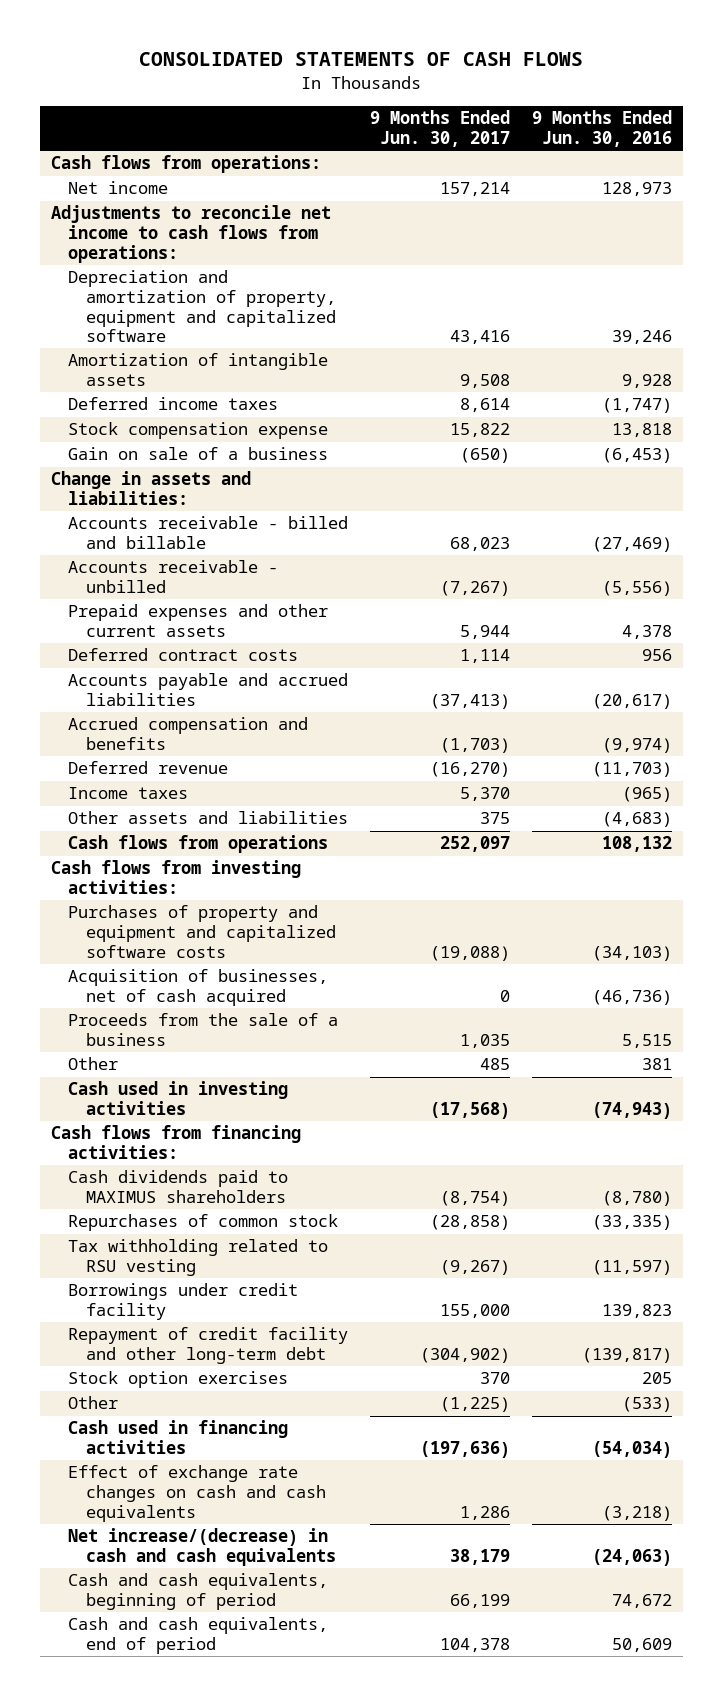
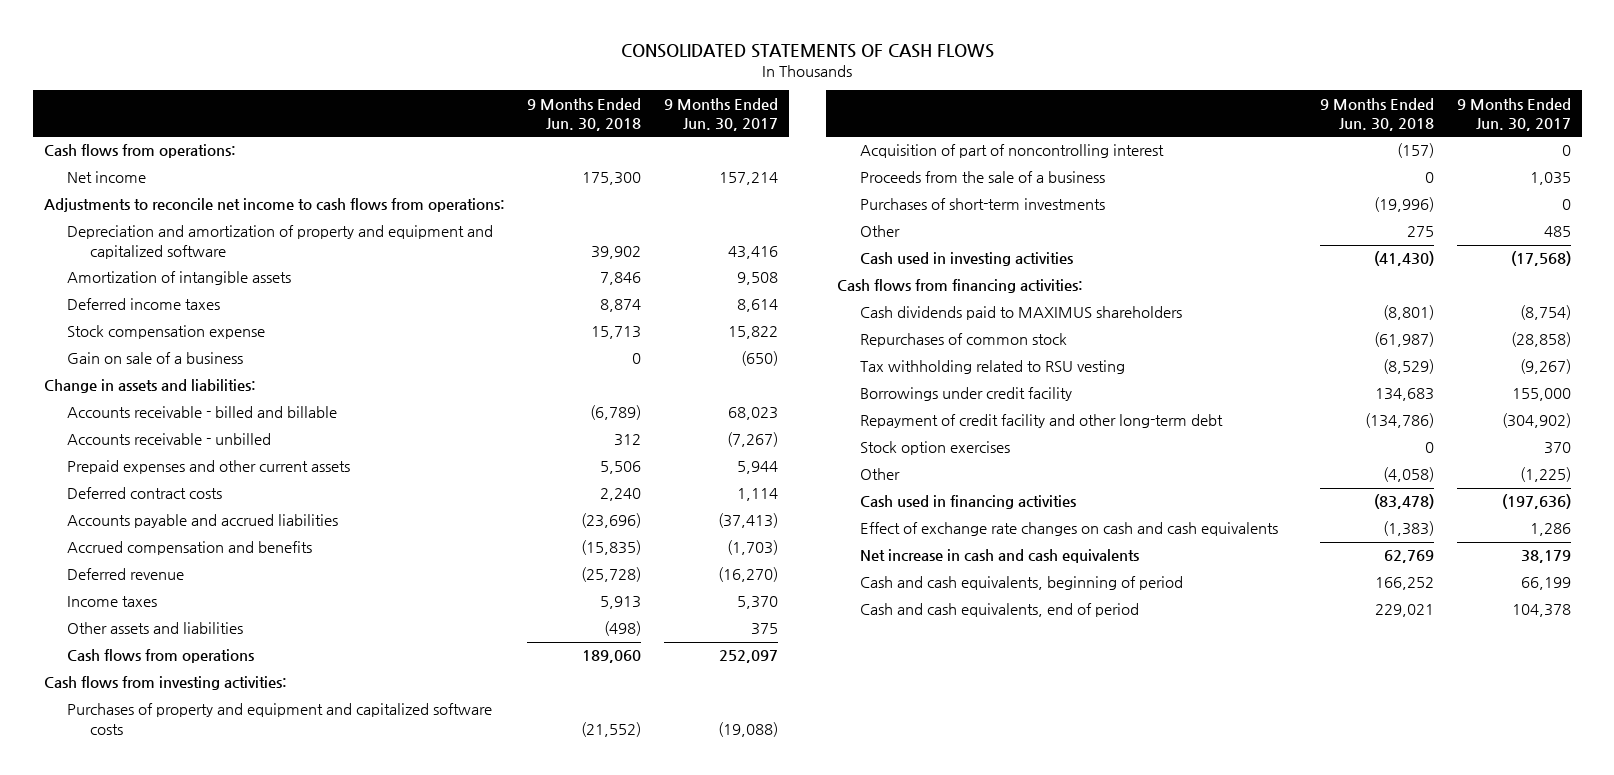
[531,110,672,147] 9 Months Ended Jun. 30, 2016 -> none
none -> [527,97,642,132] 9 Months Ended Jun. 30, 2018
[68,270,337,343] Depreciation and amortization of property, equipment and capitalized software -> [66,225,493,259] Depreciation and amortization of property and equipment and capitalized software
[68,969,329,1007] Acquisition of businesses, net of cash acquired -> none
none -> [859,144,1164,159] Acquisition of part of noncontrolling interest
none -> [859,198,1105,211] Purchases of short-term investments
[68,1528,337,1567] Net increase/(decrease) in cash and cash equivalents -> [859,549,1139,564] Net increase in cash and cash equivalents

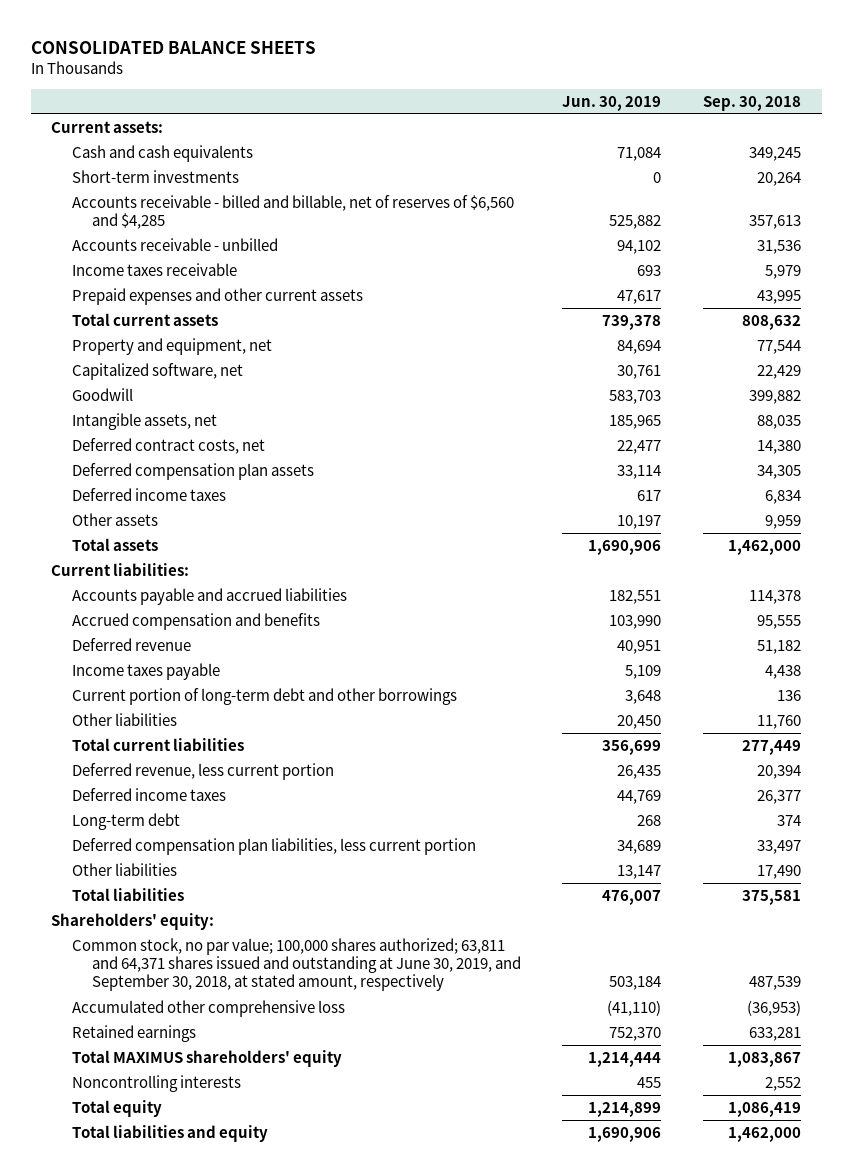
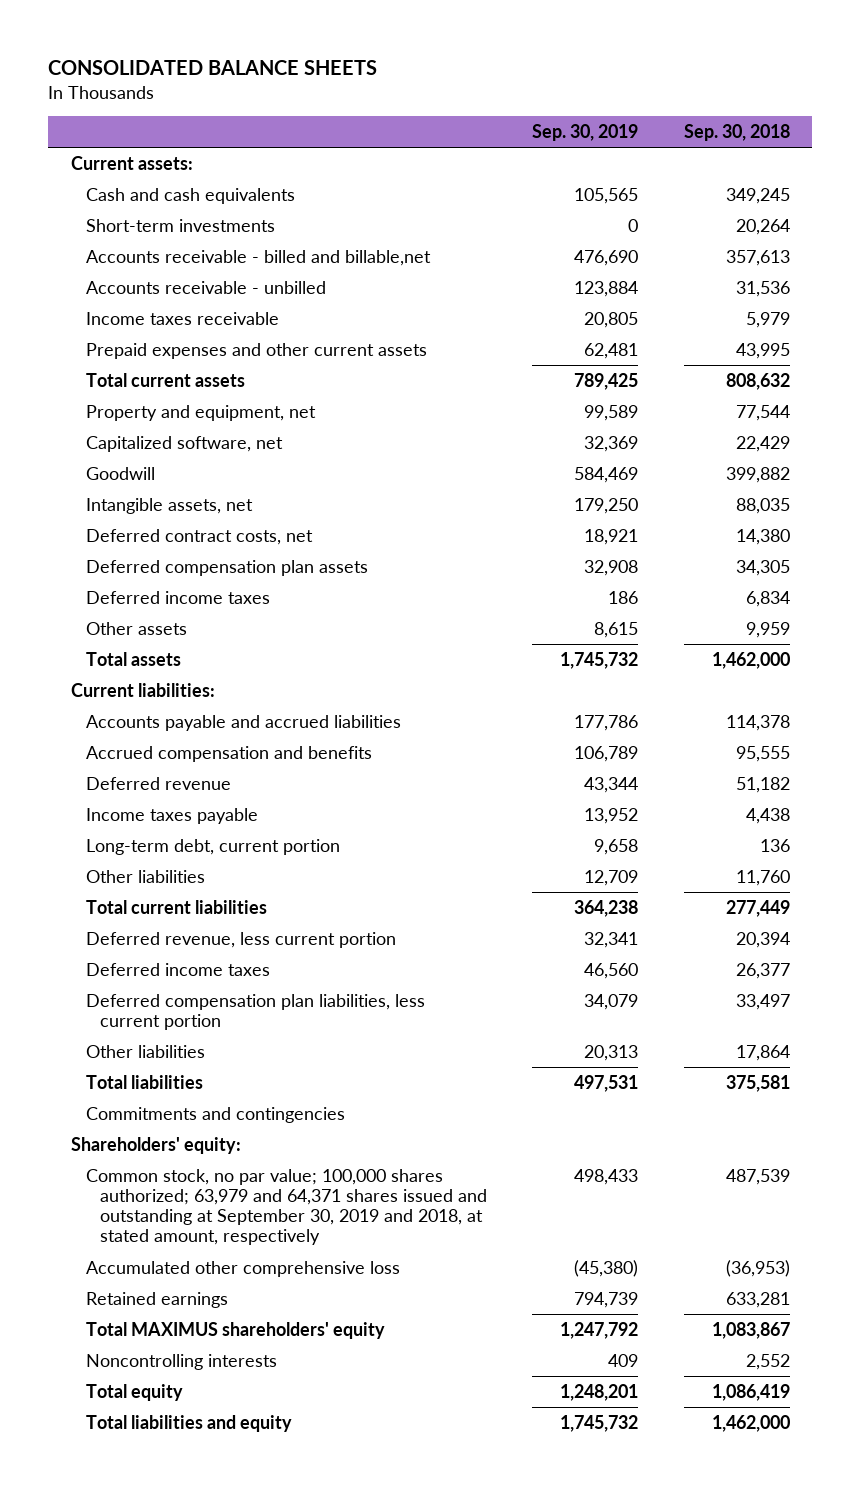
[562,95,662,111] Jun. 30, 2019 -> none
none -> [532,123,639,141] Sep. 30, 2019
[71,195,514,230] Accounts receivable - billed and billable, net of reserves of $6,560 and $4,285 -> [85,249,431,266] Accounts receivable - billed and billable,net
[71,688,457,706] Current portion of long-term debt and other borrowings -> [85,838,340,855] Long-term debt, current portion
[71,813,180,831] Long-term debt -> none
[756,865,801,880] 17,490 -> [735,1044,790,1061] 17,864
none -> [85,1106,345,1123] Commitments and contingencies
[71,938,521,992] Common stock, no par value; 100,000 shares authorized; 63,811 and 64,371 shares issued and outstanding at June 30, 2019, and September 30, 2018, at stated amount, respectively -> [85,1168,487,1246] Common stock, no par value; 100,000 shares authorized; 63,979 and 64,371 shares issued and outstanding at September 30, 2019 and 2018, at stated amount, respectively

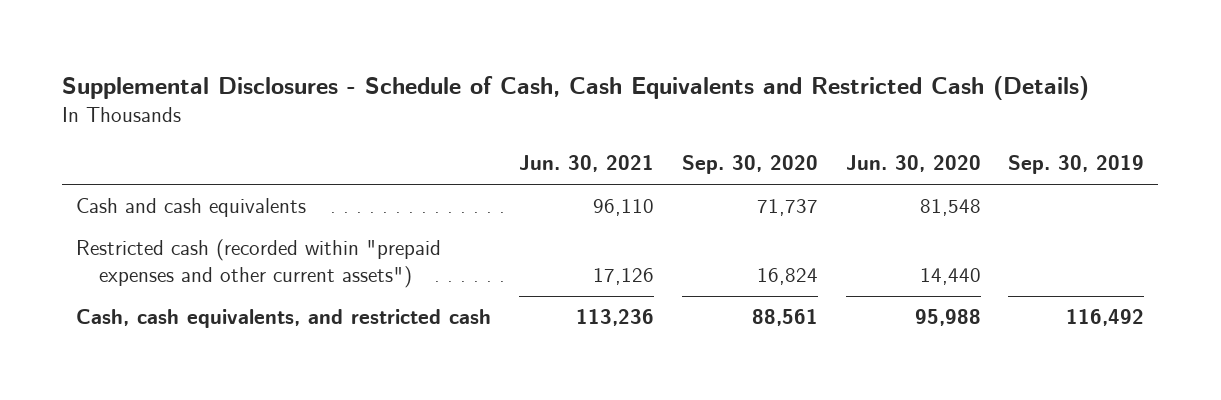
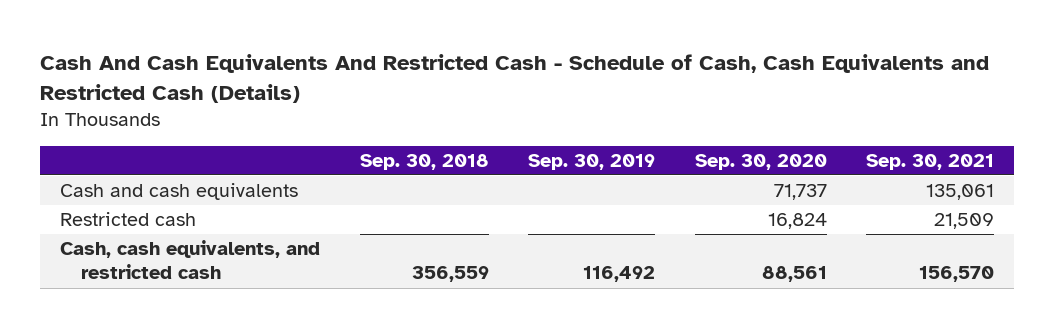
[62,75,1090,100] Supplemental Disclosures - Schedule of Cash, Cash Equivalents and Restricted Cash (Details) -> [40,54,990,104] Cash And Cash Equivalents And Restricted Cash - Schedule of Cash, Cash Equivalents and Restricted Cash (Details)
[518,155,654,173] Jun. 30, 2021 -> none
[845,155,981,173] Jun. 30, 2020 -> none
none -> [359,153,489,170] Sep. 30, 2018
none -> [866,153,995,170] Sep. 30, 2021
[76,239,442,288] Restricted cash (recorded within "prepaid expenses and other current assets") -> [60,212,197,227] Restricted cash

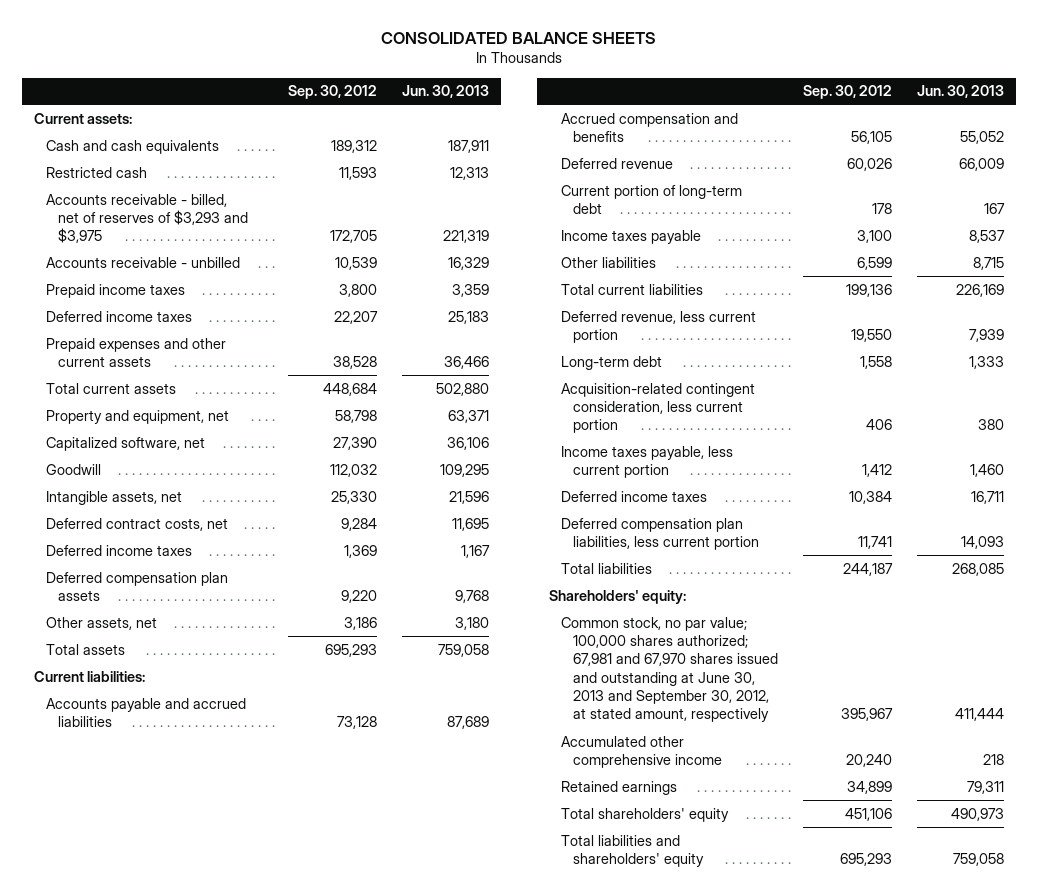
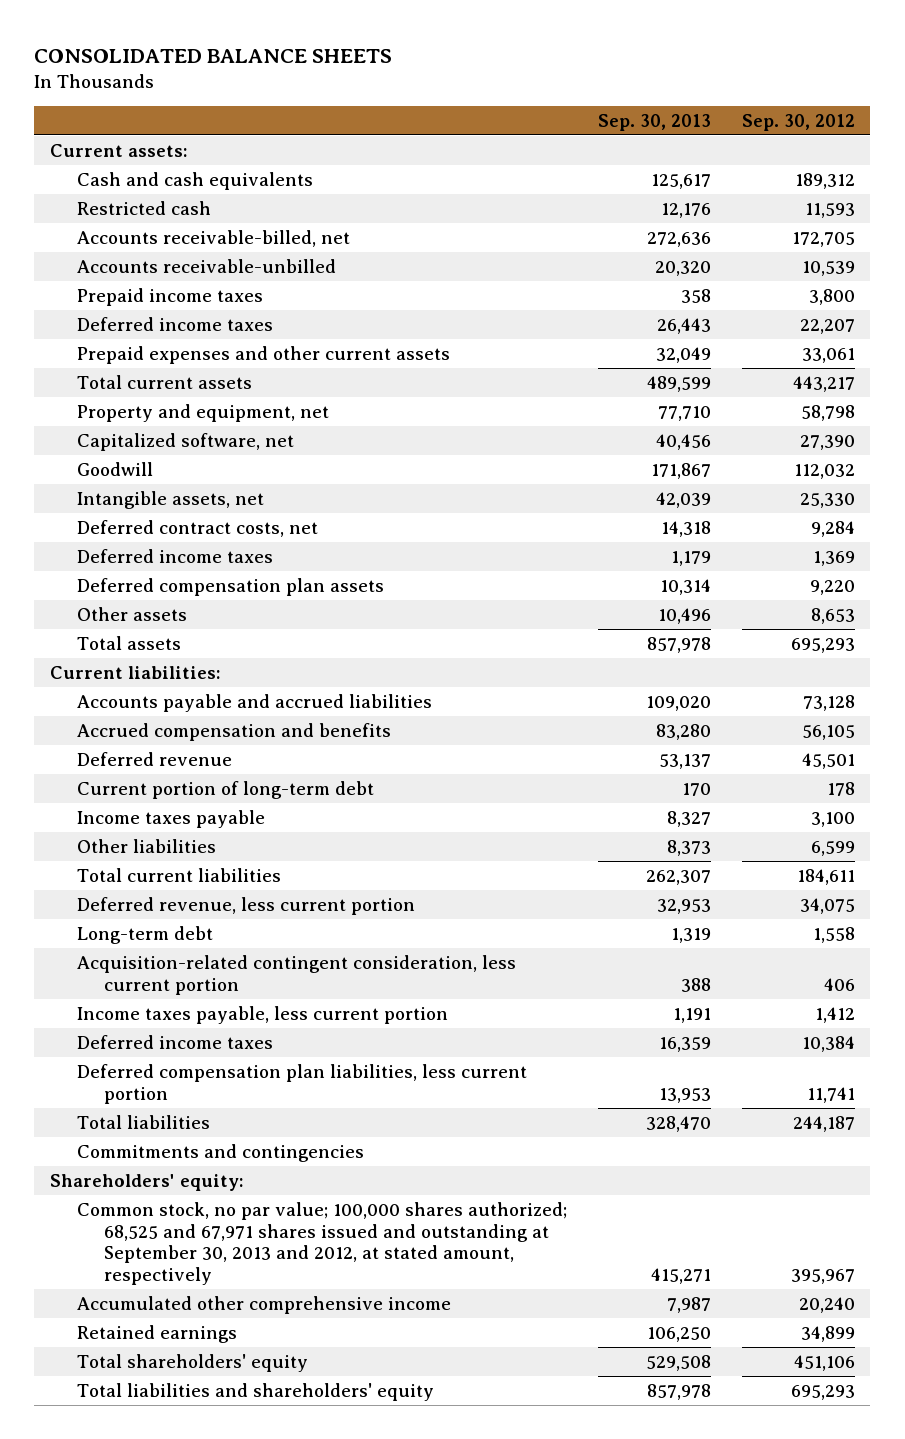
[401,85,489,99] Jun. 30, 2013 -> none
none -> [597,113,711,131] Sep. 30, 2013
[46,193,249,244] Accounts receivable - billed, net of reserves of $3,293 and $3,975 -> [76,229,350,247] Accounts receivable-billed, net
[46,256,241,268] Accounts receivable - unbilled -> [76,258,336,273] Accounts receivable-unbilled
[332,355,377,369] 38,528 -> [801,347,855,363] 33,061
[322,382,377,396] 448,684 -> [792,375,855,392] 443,217
[46,616,158,630] Other assets, net -> [76,606,187,621] Other assets
[343,616,377,630] 3,186 -> [810,607,855,624] 8,653
[847,157,893,171] 60,026 -> [801,752,855,769] 45,501
[846,283,893,297] 199,136 -> [796,868,855,885] 184,611
[851,328,893,342] 19,550 -> [799,897,855,914] 34,075
none -> [76,1143,364,1162] Commitments and contingencies
[561,616,779,723] Common stock, no par value; 100,000 shares authorized; 67,981 and 67,970 shares issued and outstanding at June 30, 2013 and September 30, 2012, at stated amount, respectively -> [76,1201,567,1286] Common stock, no par value; 100,000 shares authorized; 68,525 and 67,971 shares issued and outstanding at September 30, 2013 and 2012, at stated amount, respectively

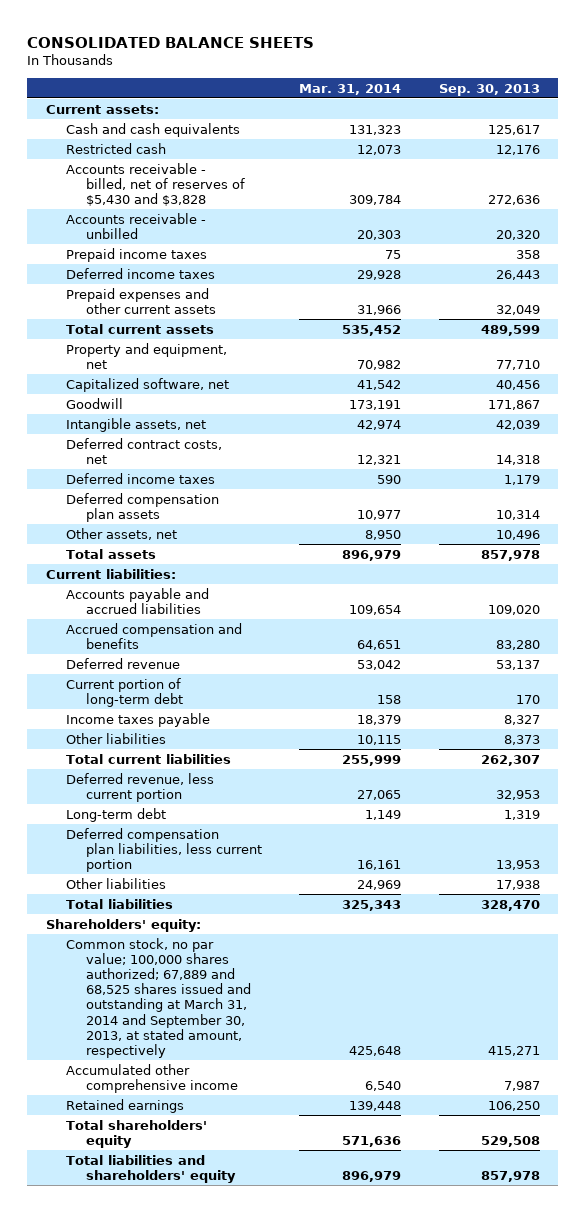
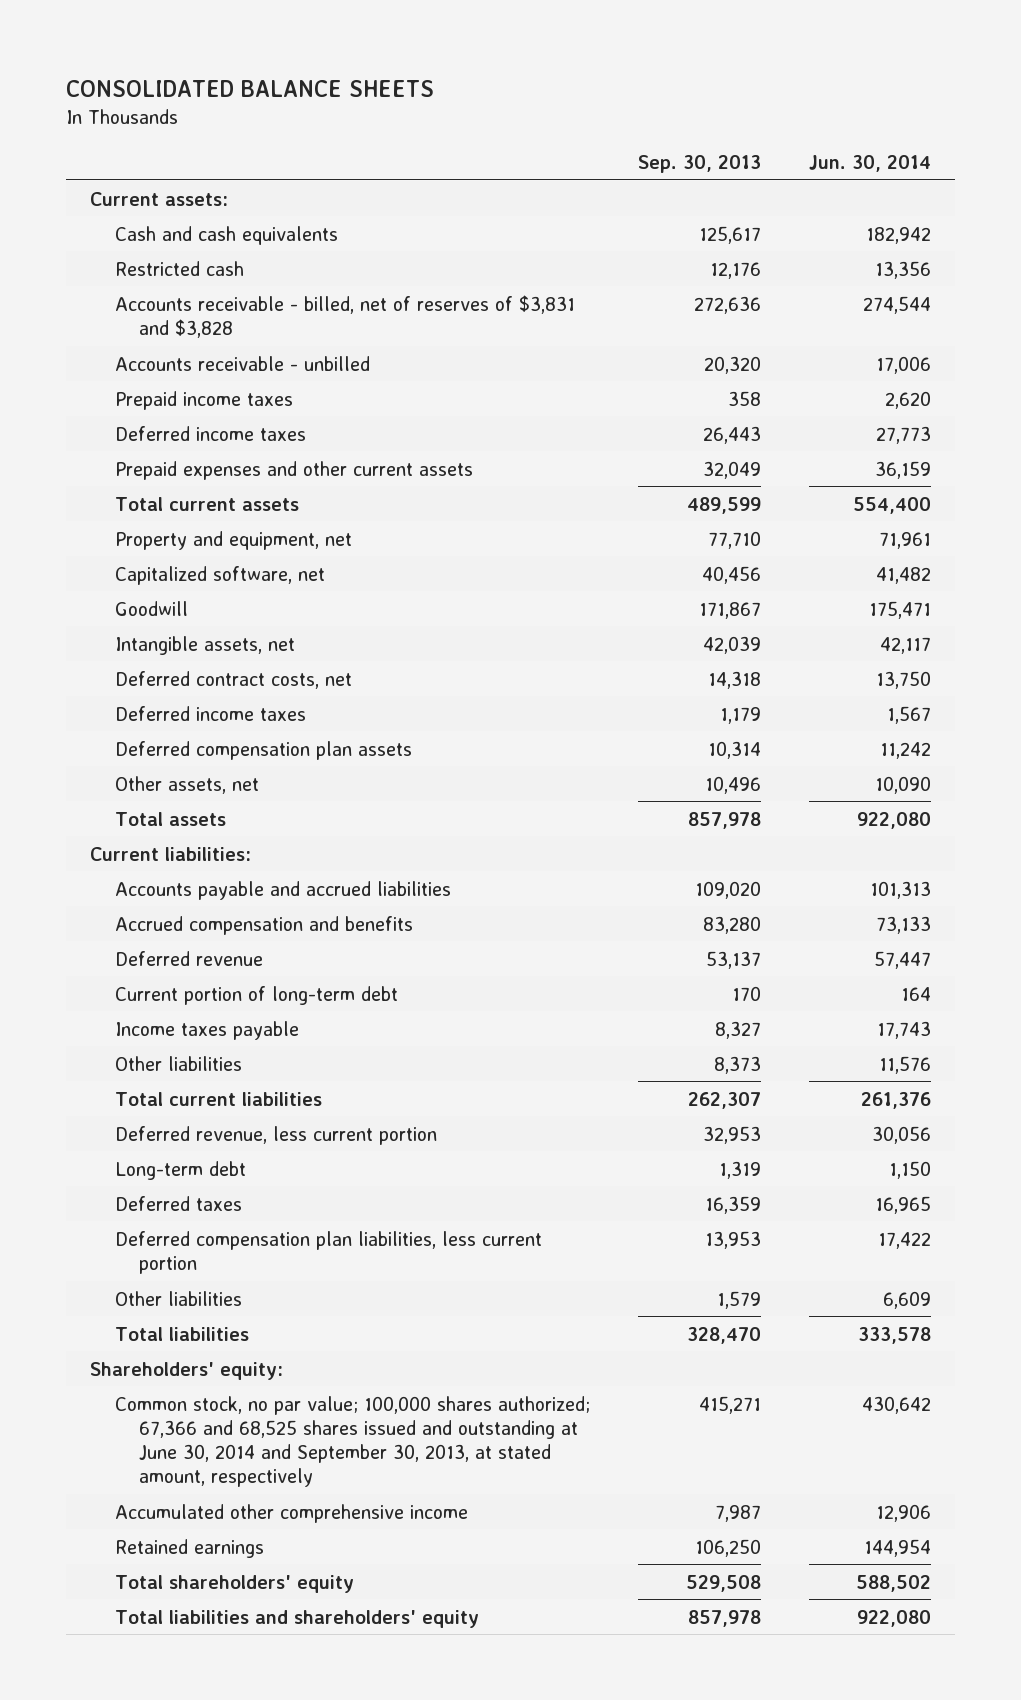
[299,83,402,95] Mar. 31, 2014 -> none
none -> [808,154,931,172] Jun. 30, 2014
[66,162,245,207] Accounts receivable - billed, net of reserves of $5,430 and $3,828 -> [114,294,575,338] Accounts receivable - billed, net of reserves of $3,831 and $3,828
none -> [114,1195,242,1211] Deferred taxes
[495,879,540,890] 17,938 -> [716,1290,761,1309] 1,579
[66,937,251,1058] Common stock, no par value; 100,000 shares authorized; 67,889 and 68,525 shares issued and outstanding at March 31, 2014 and September 30, 2013, at stated amount, respectively -> [114,1395,590,1488] Common stock, no par value; 100,000 shares authorized; 67,366 and 68,525 shares issued and outstanding at June 30, 2014 and September 30, 2013, at stated amount, respectively

